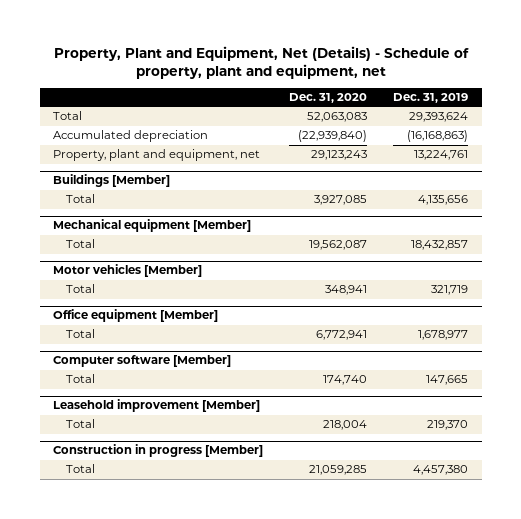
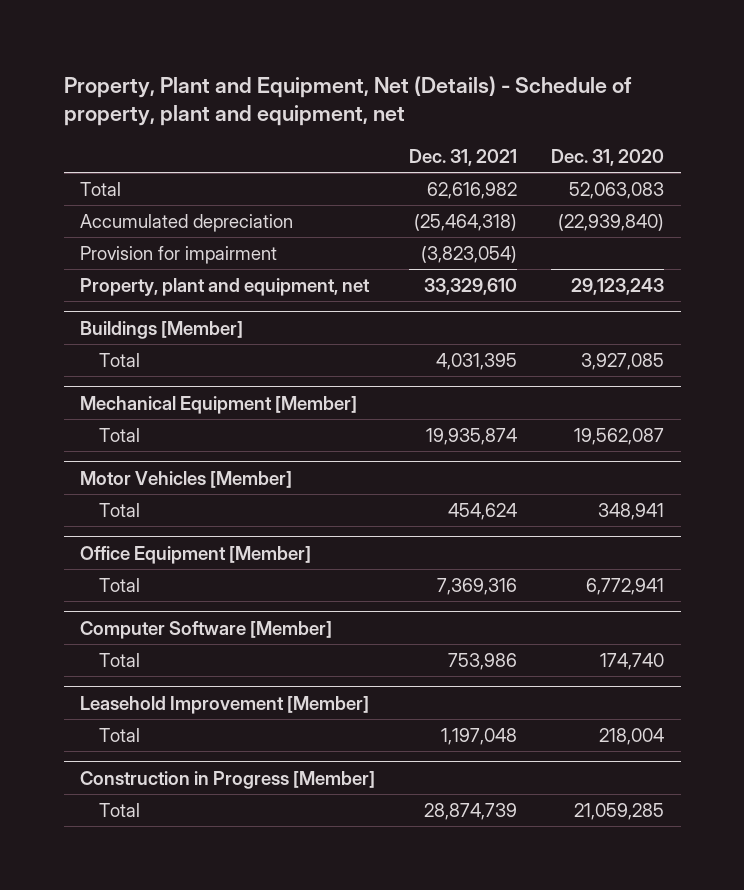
[393,92,469,103] Dec. 31, 2019 -> none
none -> [409,148,518,166] Dec. 31, 2021
none -> [80,245,278,264] Provision for impairment
[52,219,251,233] Mechanical equipment [Member] -> [80,395,358,414] Mechanical Equipment [Member]
[52,264,202,278] Motor vehicles [Member] -> [80,470,293,488] Motor Vehicles [Member]
[52,309,218,323] Office equipment [Member] -> [80,545,312,564] Office Equipment [Member]
[52,355,231,368] Computer software [Member] -> [80,620,333,639] Computer Software [Member]
[52,399,260,413] Leasehold improvement [Member] -> [80,695,370,714] Leasehold Improvement [Member]
[52,444,263,458] Construction in progress [Member] -> [80,770,376,789] Construction in Progress [Member]

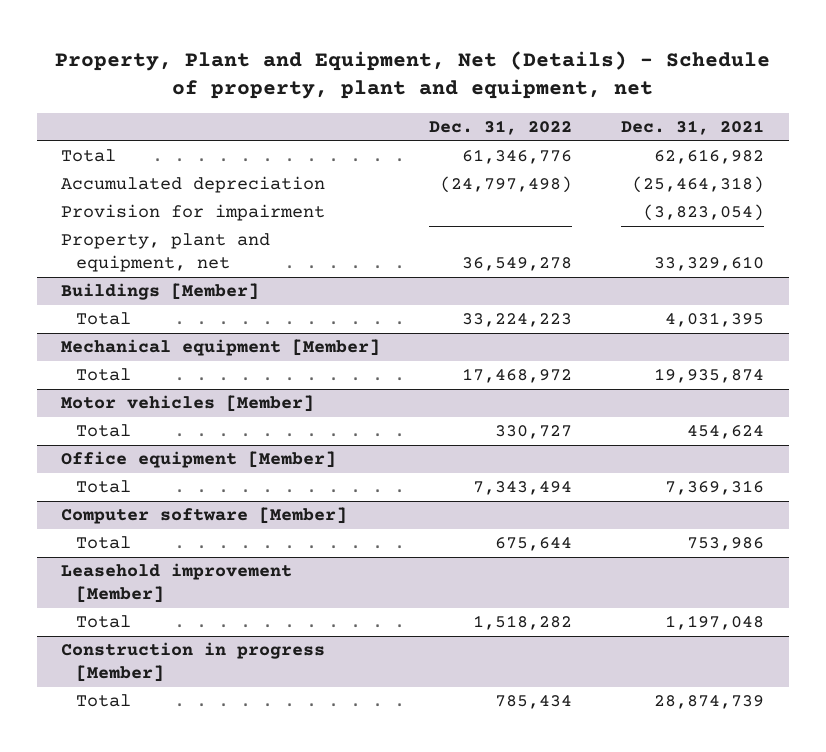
[550,148,664,166] Dec. 31, 2020 -> none
none -> [429,120,573,136] Dec. 31, 2022
[80,395,358,414] Mechanical Equipment [Member] -> [61,339,381,357] Mechanical equipment [Member]
[80,470,293,488] Motor Vehicles [Member] -> [61,395,315,413] Motor vehicles [Member]
[80,545,312,564] Office Equipment [Member] -> [61,451,337,469] Office equipment [Member]
[80,620,333,639] Computer Software [Member] -> [61,507,348,525] Computer software [Member]
[80,695,370,714] Leasehold Improvement [Member] -> [61,563,293,604] Leasehold improvement [Member]
[80,770,376,789] Construction in Progress [Member] -> [61,642,326,683] Construction in progress [Member]

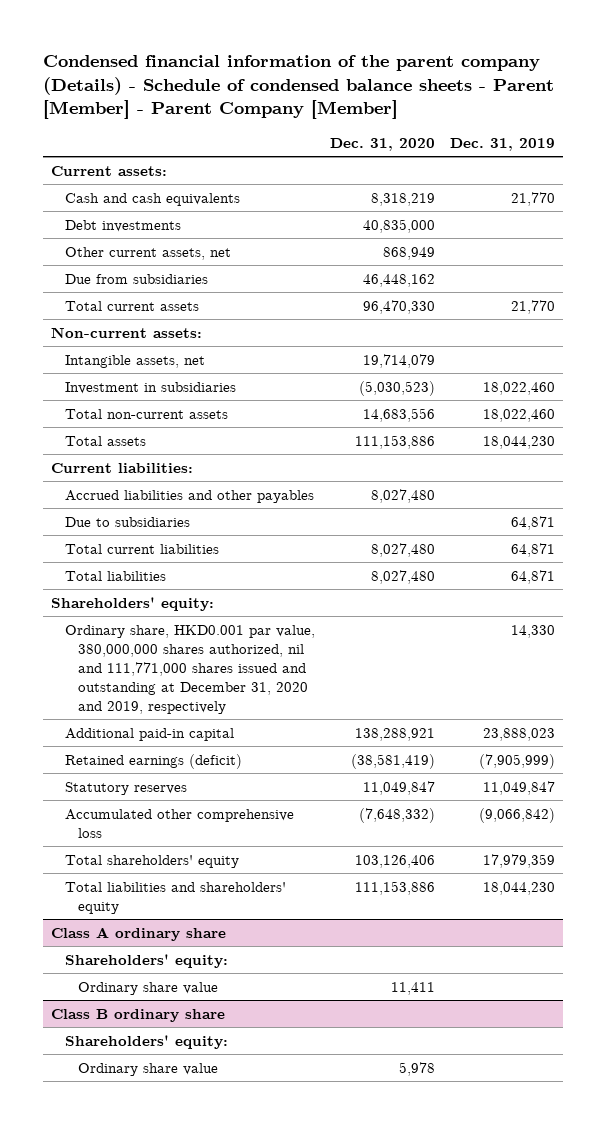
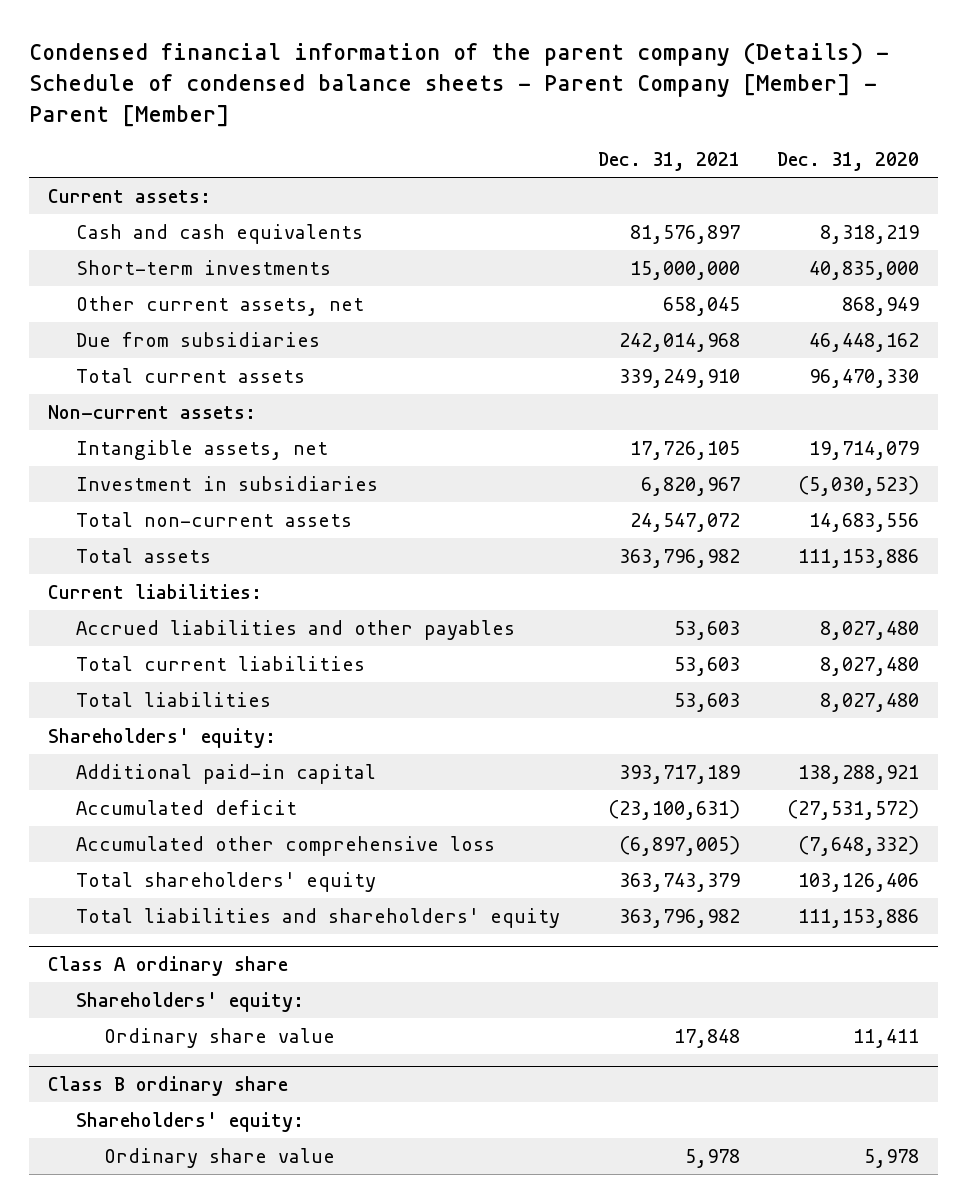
[43,54,555,120] Condensed financial information of the parent company (Details) - Schedule of condensed balance sheets - Parent [Member] - Parent Company [Member] -> [28,41,889,127] Condensed financial information of the parent company (Details) - Schedule of condensed balance sheets - Parent Company [Member] - Parent [Member]
[450,138,556,152] Dec. 31, 2019 -> none
none -> [597,152,740,172] Dec. 31, 2021
[64,219,181,232] Debt investments -> [75,259,331,275] Short-term investments
[64,516,190,527] Due to subsidiaries -> none
[64,624,315,714] Ordinary share, HKD0.001 par value, 380,000,000 shares authorized, nil and 111,771,000 shares issued and outstanding at December 31, 2020 and 2019, respectively -> none
[64,781,187,795] Statutory reserves -> none
[64,753,242,769] Retained earnings (deficit) -> [75,799,297,815] Accumulated deficit
[350,753,435,769] (38,581,419) -> [787,799,920,820] (27,531,572)

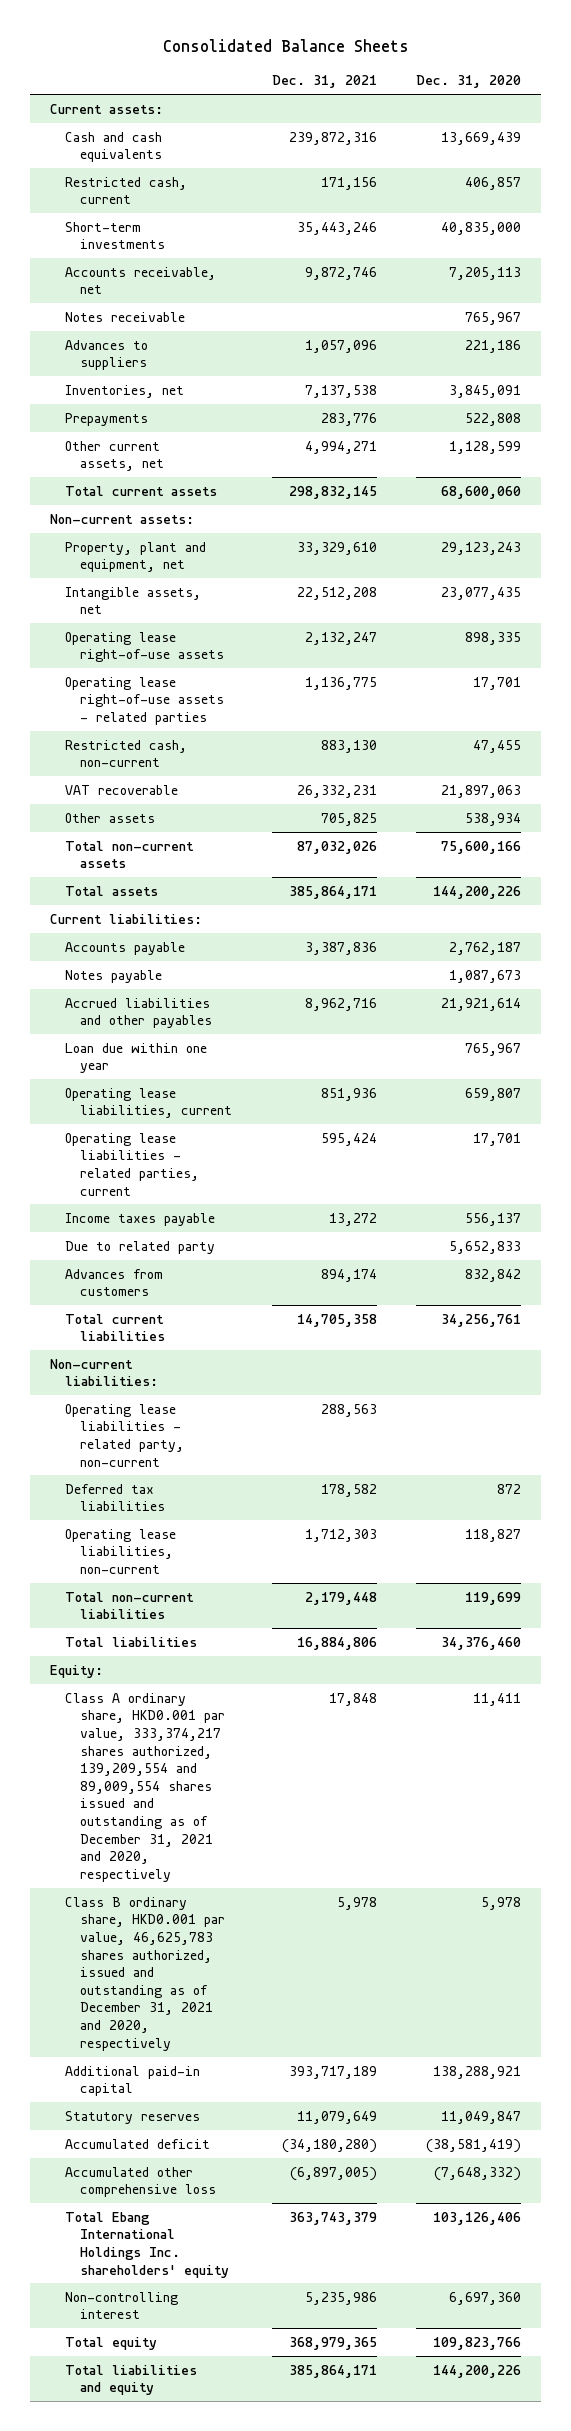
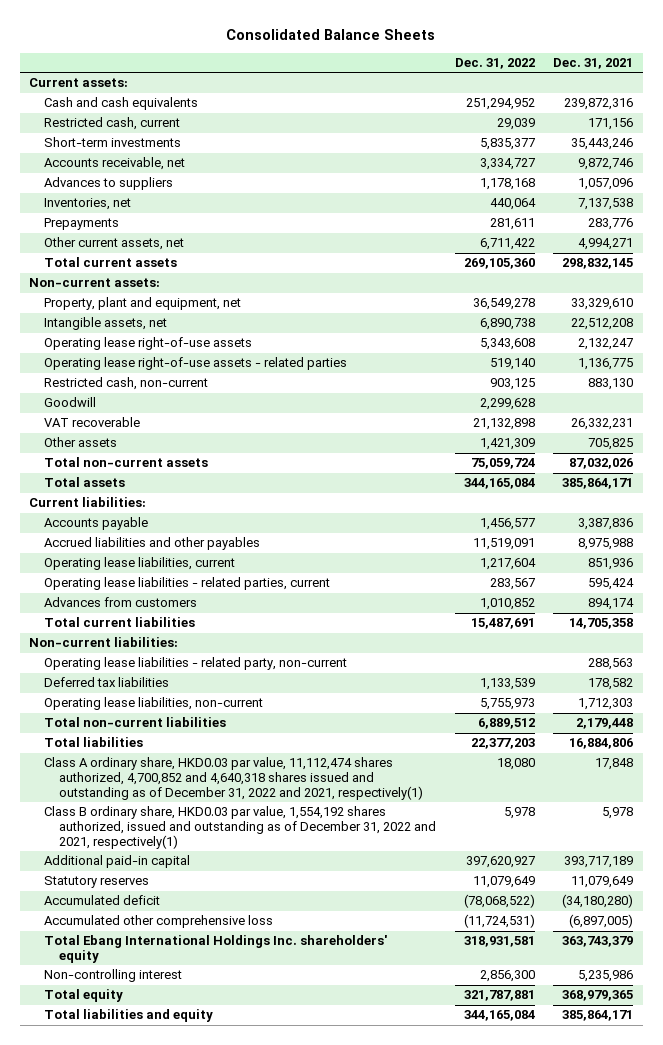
[416,75,522,89] Dec. 31, 2020 -> none
none -> [454,58,535,70] Dec. 31, 2022
[65,311,186,322] Notes receivable -> none
none -> [44,397,97,408] Goodwill
[65,969,163,983] Notes payable -> none
[65,1042,208,1074] Loan due within one year -> none
[304,997,377,1011] 8,962,716 -> [578,538,634,551] 8,975,988
[65,1212,216,1226] Income taxes payable -> none
[65,1240,216,1254] Due to related party -> none
[50,1664,104,1678] Equity: -> none
[65,1692,226,1882] Class A ordinary share, HKD0.001 par value, 333,374,217 shares authorized, 139,209,554 and 89,009,554 shares issued and outstanding as of December 31, 2021 and 2020, respectively -> [44,757,424,801] Class A ordinary share, HKD0.03 par value, 11,112,474 shares authorized, 4,700,852 and 4,640,318 shares issued and outstanding as of December 31, 2022 and 2021, respectively(1)
[65,1896,226,2051] Class B ordinary share, HKD0.001 par value, 46,625,783 shares authorized, issued and outstanding as of December 31, 2021 and 2020, respectively -> [44,806,437,850] Class B ordinary share, HKD0.03 par value, 1,554,192 shares authorized, issued and outstanding as of December 31, 2022 and 2021, respectively(1)

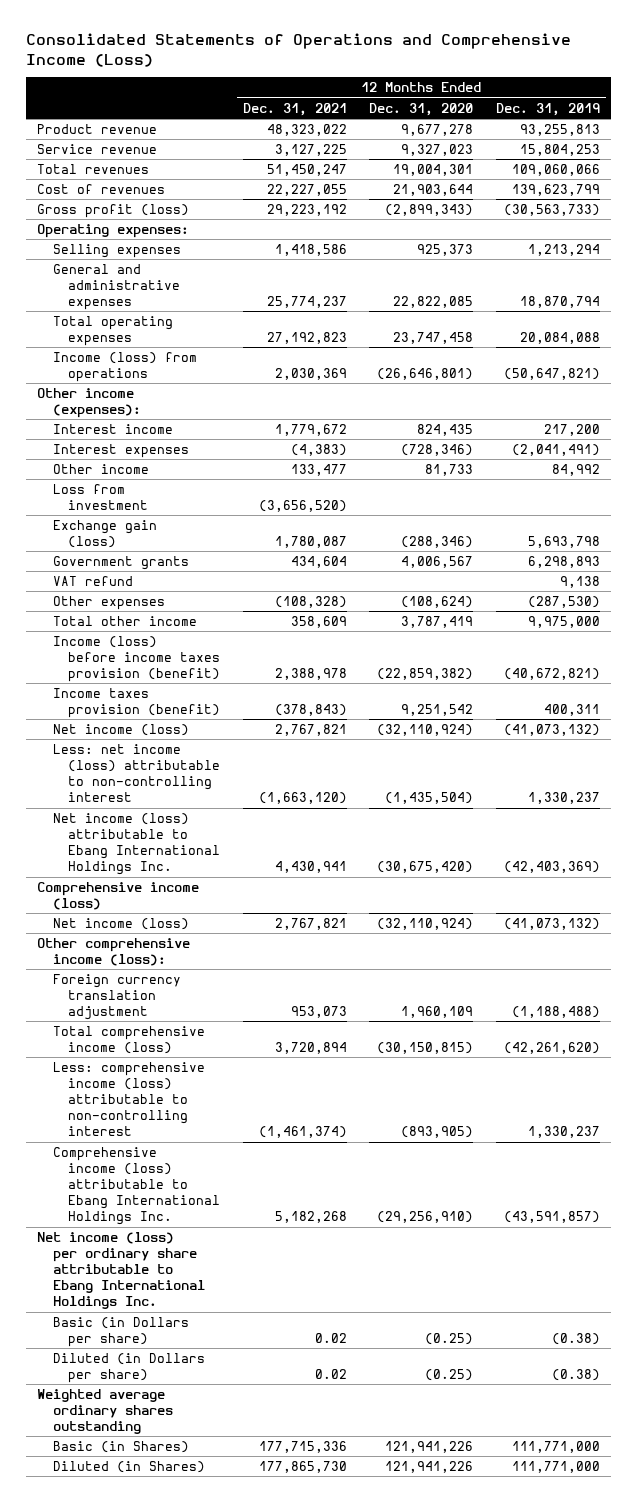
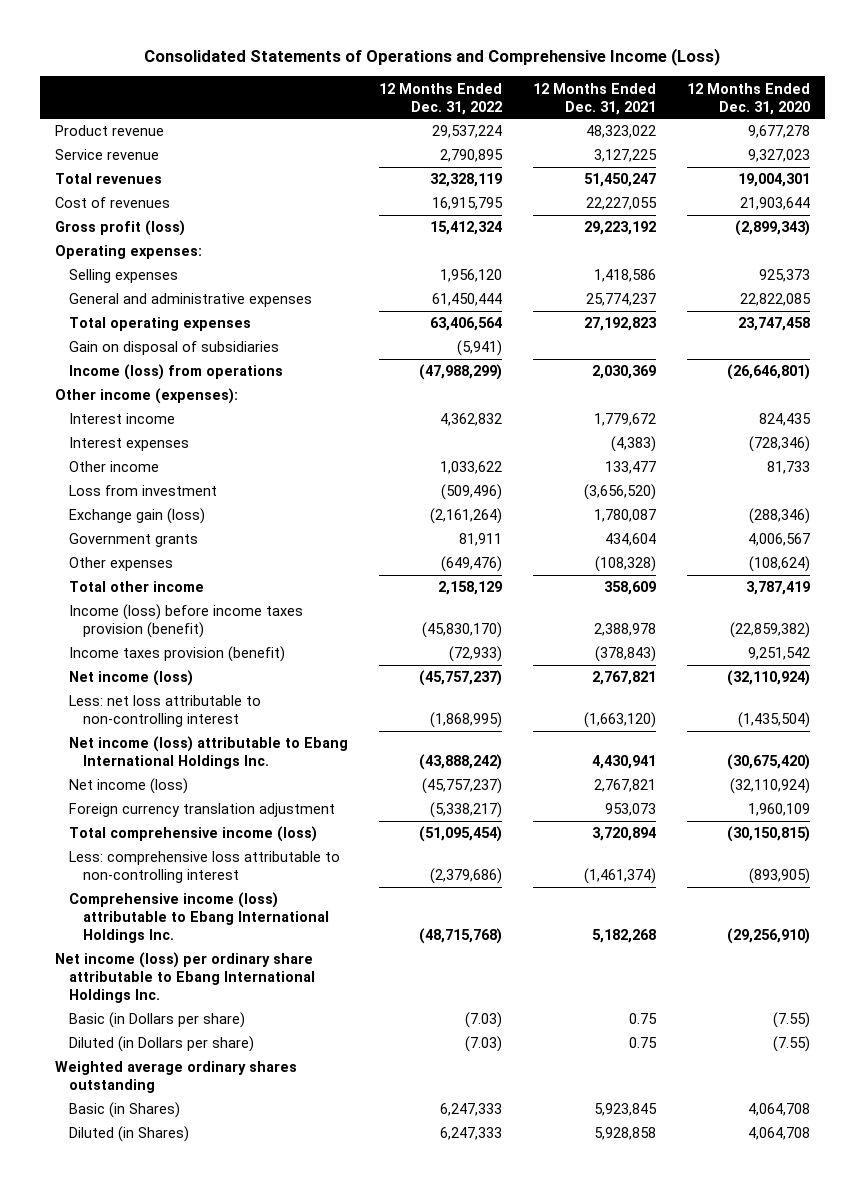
[496,102,601,116] Dec. 31, 2019 -> none
none -> [379,82,503,115] 12 Months Ended Dec. 31, 2022
none -> [69,341,280,356] Gain on disposal of subsidiaries
[52,575,133,586] VAT refund -> none
[52,743,220,803] Less: net income (loss) attributable to non-controlling interest -> [69,695,262,728] Less: net loss attributable to non-controlling interest
[37,881,200,911] Comprehensive income (loss) -> none
[37,937,191,967] Other comprehensive income (loss): -> none
[52,1061,205,1137] Less: comprehensive income (loss) attributable to non-controlling interest -> [69,851,341,884] Less: comprehensive loss attributable to non-controlling interest
[314,1333,347,1344] 0.02 -> [628,1013,657,1025] 0.75
[425,1333,474,1346] (0.25) -> [772,1012,810,1029] (7.55)
[314,1369,347,1380] 0.02 -> [628,1037,657,1049] 0.75
[425,1369,474,1382] (0.25) -> [772,1036,810,1053] (7.55)
[258,1440,347,1453] 177,715,336 -> [593,1103,657,1117] 5,923,845
[385,1440,474,1453] 121,941,226 -> [747,1103,810,1117] 4,064,708
[258,1460,347,1473] 177,865,730 -> [593,1127,656,1141] 5,928,858
[385,1460,474,1473] 121,941,226 -> [747,1127,810,1141] 4,064,708

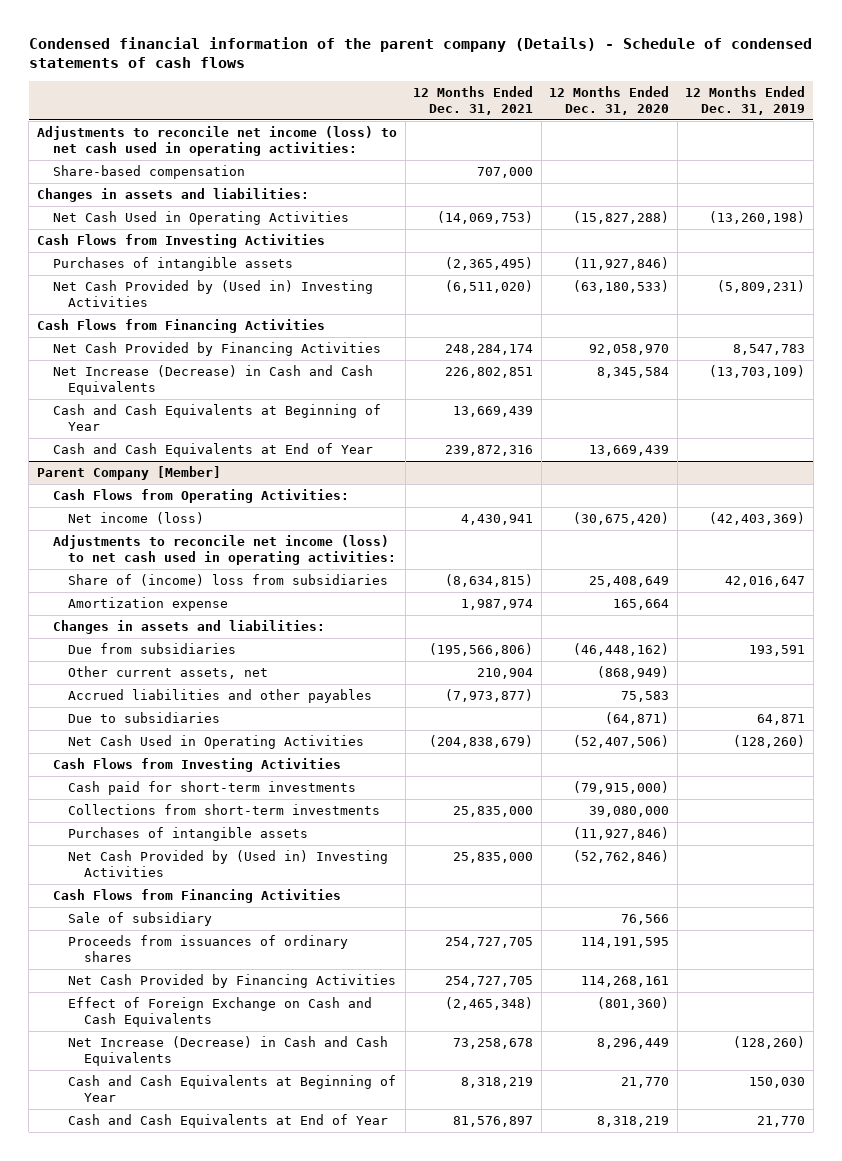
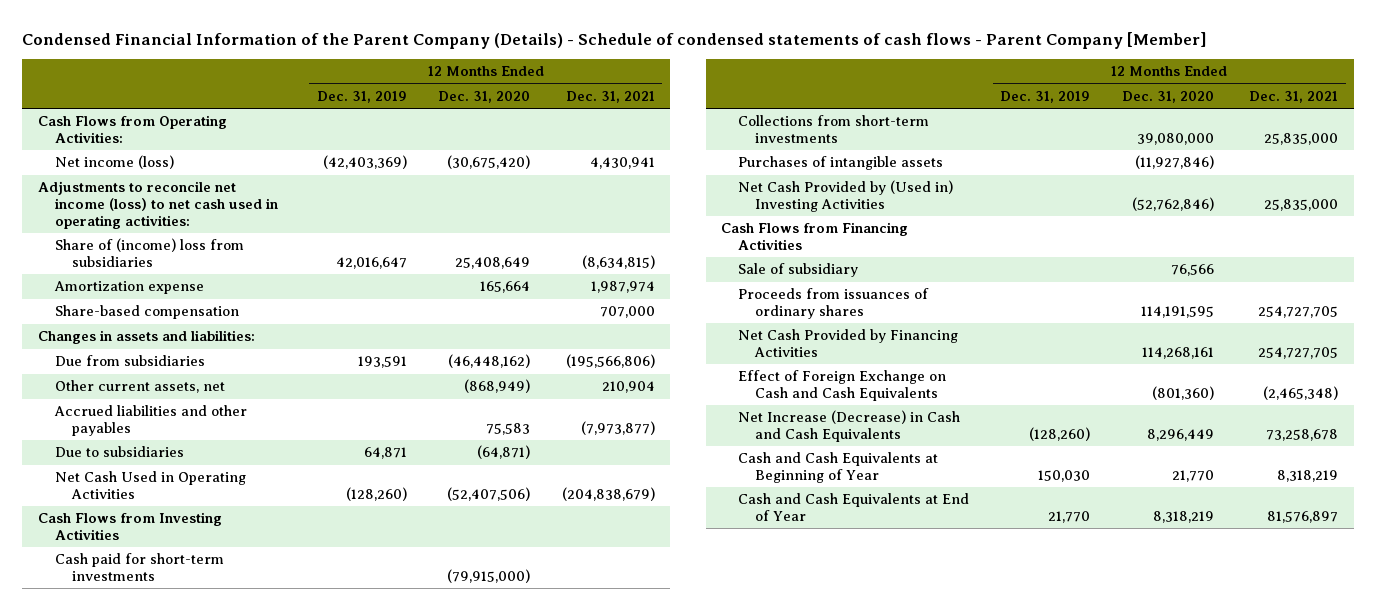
[28,36,812,69] Condensed financial information of the parent company (Details) - Schedule of condensed statements of cash flows -> [22,31,1208,49] Condensed Financial Information of the Parent Company (Details) - Schedule of condensed statements of cash flows - Parent Company [Member]
[36,126,397,157] Adjustments to reconcile net income (loss) to net cash used in operating activities: -> none
[36,188,309,203] Changes in assets and liabilities: -> none
[52,211,349,226] Net Cash Used in Operating Activities -> none
[36,234,325,249] Cash Flows from Investing Activities -> none
[52,257,293,272] Purchases of intangible assets -> none
[52,280,373,308] Net Cash Provided by (Used in) Investing Activities -> none
[36,319,325,334] Cash Flows from Financing Activities -> none
[52,342,381,357] Net Cash Provided by Financing Activities -> none
[52,365,373,396] Net Increase (Decrease) in Cash and Cash Equivalents -> none
[52,404,381,432] Cash and Cash Equivalents at Beginning of Year -> none
[52,443,373,458] Cash and Cash Equivalents at End of Year -> none
[36,466,221,481] Parent Company [Member] -> none
[52,165,245,180] Share-based compensation -> [54,305,239,320] Share-based compensation

